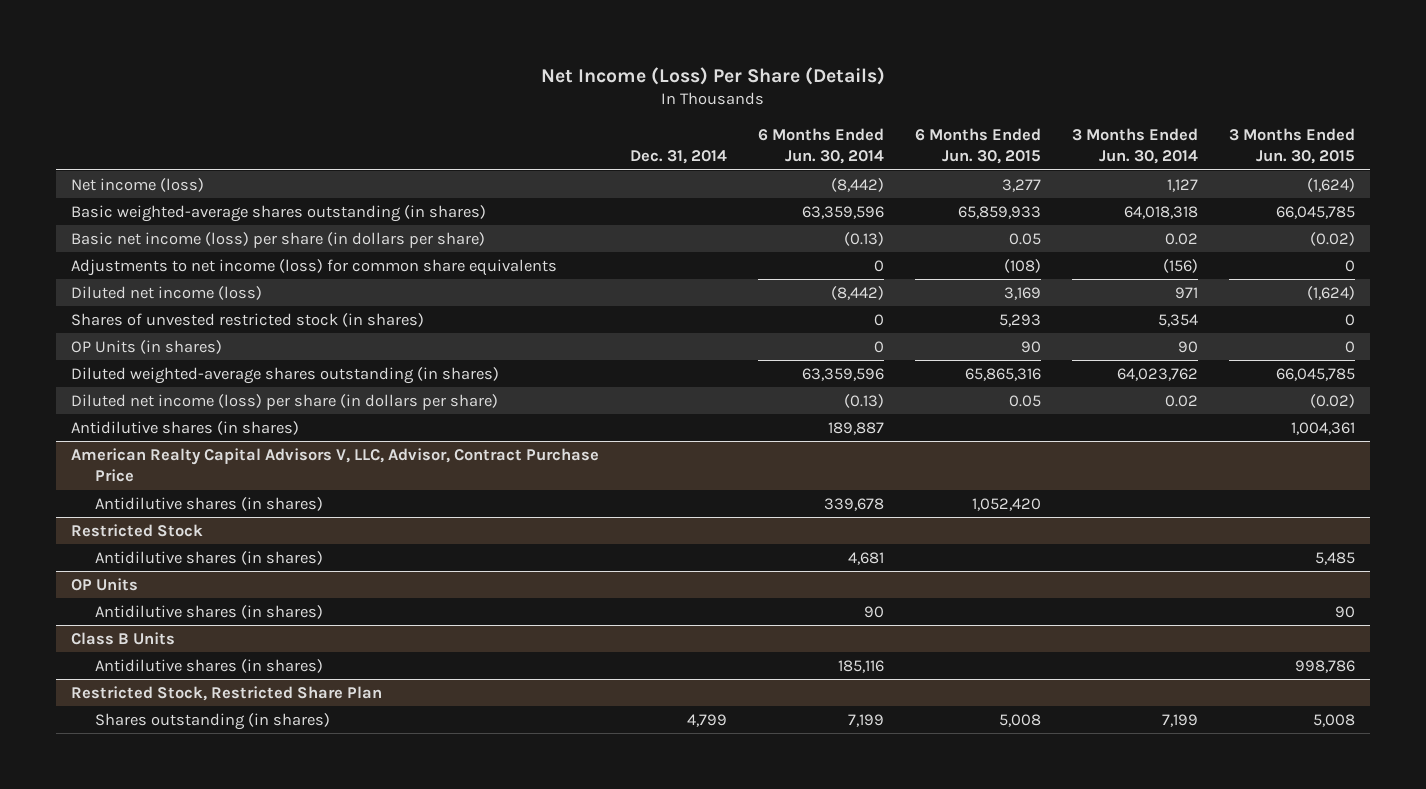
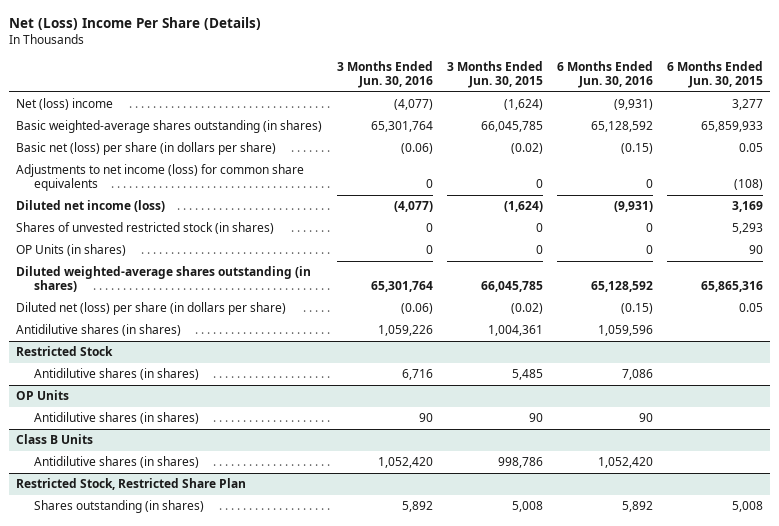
[540,66,885,85] Net Income (Loss) Per Share (Details) -> [9,16,262,30] Net (Loss) Income Per Share (Details)
[630,150,728,165] Dec. 31, 2014 -> none
[757,127,884,165] 6 Months Ended Jun. 30, 2014 -> none
[1071,127,1198,165] 3 Months Ended Jun. 30, 2014 -> none
none -> [336,60,433,89] 3 Months Ended Jun. 30, 2016
none -> [556,60,653,89] 6 Months Ended Jun. 30, 2016
[71,178,205,193] Net income (loss) -> [16,98,114,111] Net (loss) income
[71,232,486,249] Basic net income (loss) per share (in dollars per share) -> [16,142,277,156] Basic net (loss) per share (in dollars per share)
[71,394,499,411] Diluted net income (loss) per share (in dollars per share) -> [16,302,287,316] Diluted net (loss) per share (in dollars per share)
[71,448,600,483] American Realty Capital Advisors V, LLC, Advisor, Contract Purchase Price -> none
[95,497,324,512] Antidilutive shares (in shares) -> none

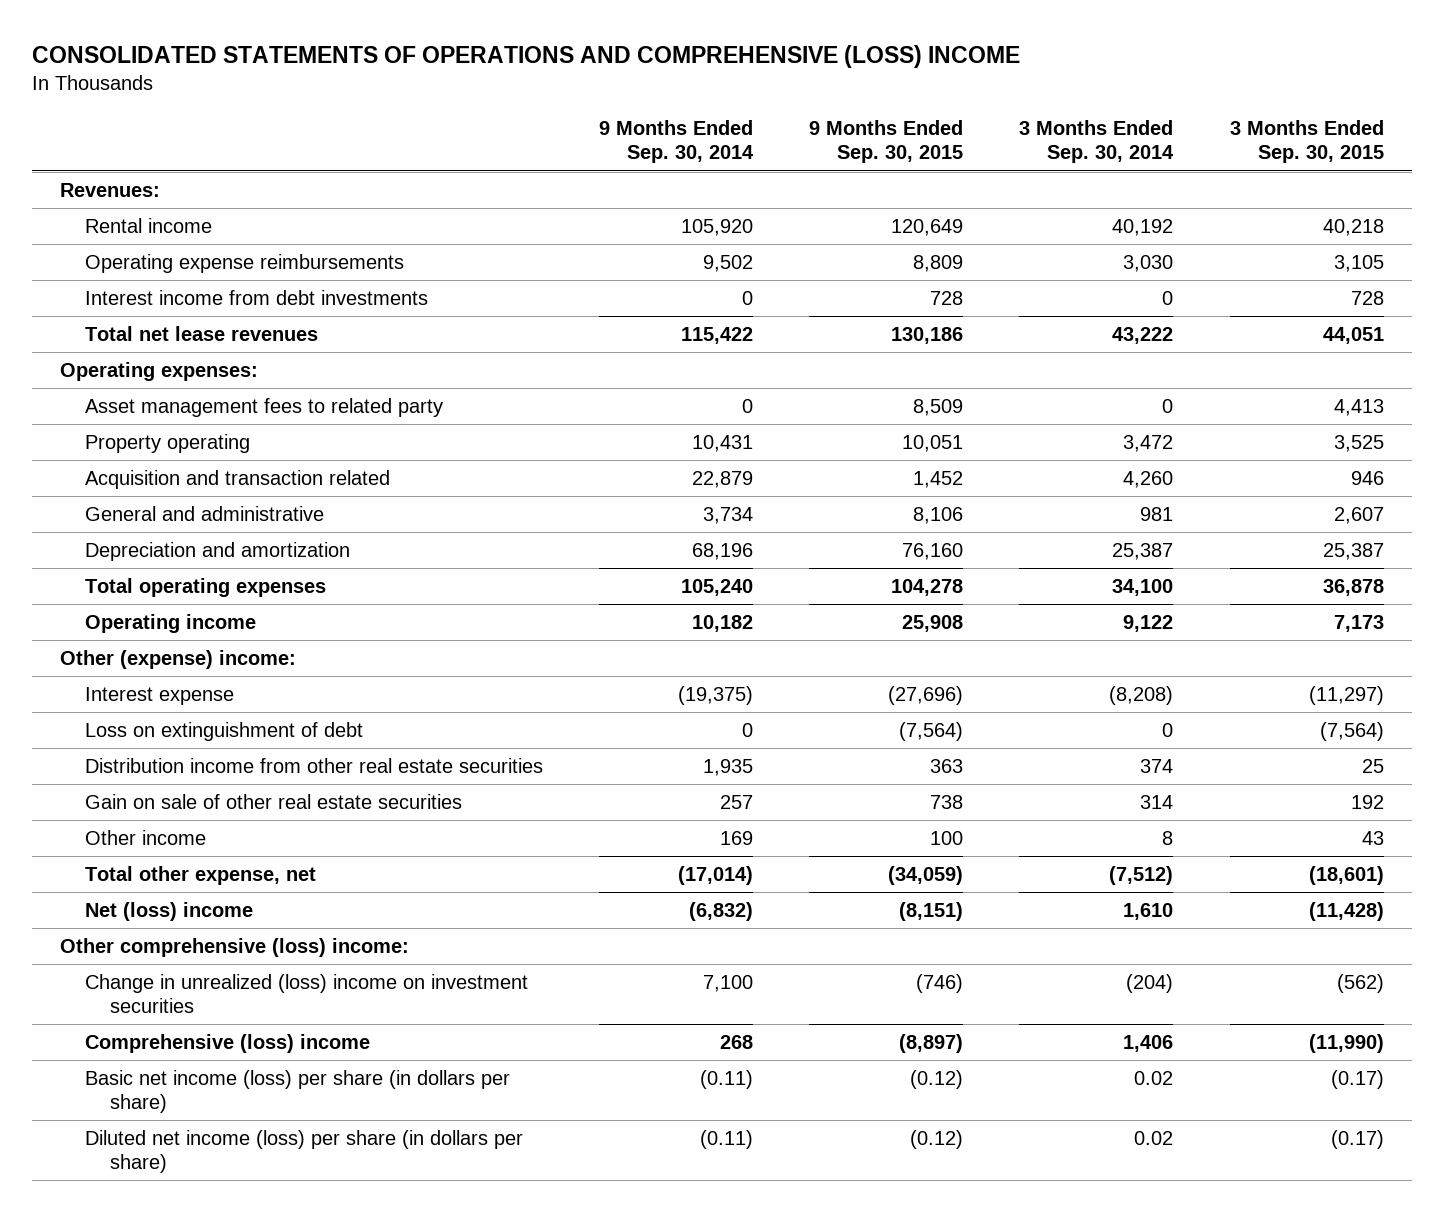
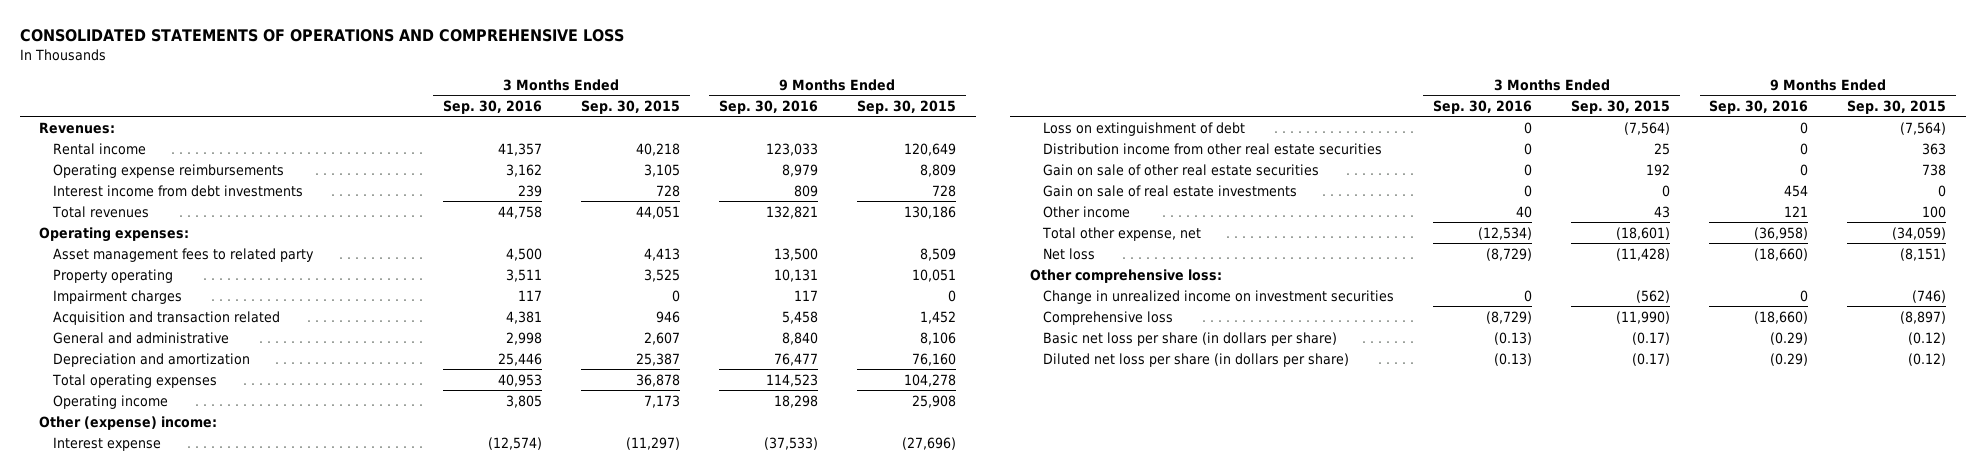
[31,45,1020,69] CONSOLIDATED STATEMENTS OF OPERATIONS AND COMPREHENSIVE (LOSS) INCOME -> [19,29,624,43] CONSOLIDATED STATEMENTS OF OPERATIONS AND COMPREHENSIVE LOSS
[598,120,754,164] 9 Months Ended Sep. 30, 2014 -> none
[1019,120,1175,164] 3 Months Ended Sep. 30, 2014 -> none
none -> [442,99,542,114] Sep. 30, 2016
none -> [718,99,818,114] Sep. 30, 2016
[84,326,318,342] Total net lease revenues -> [51,205,149,218] Total revenues
none -> [52,289,182,304] Impairment charges
none -> [1043,184,1298,197] Gain on sale of real estate investments
[84,902,253,922] Net (loss) income -> [1043,247,1096,260] Net loss
[59,938,409,958] Other comprehensive (loss) income: -> [1029,268,1222,283] Other comprehensive loss:
[84,974,528,1014] Change in unrealized (loss) income on investment securities -> [1043,289,1395,304] Change in unrealized income on investment securities
[84,1034,370,1054] Comprehensive (loss) income -> [1043,310,1174,325] Comprehensive loss
[84,1070,510,1114] Basic net income (loss) per share (in dollars per share) -> [1043,331,1338,346] Basic net loss per share (in dollars per share)
[84,1130,523,1174] Diluted net income (loss) per share (in dollars per share) -> [1043,352,1350,367] Diluted net loss per share (in dollars per share)

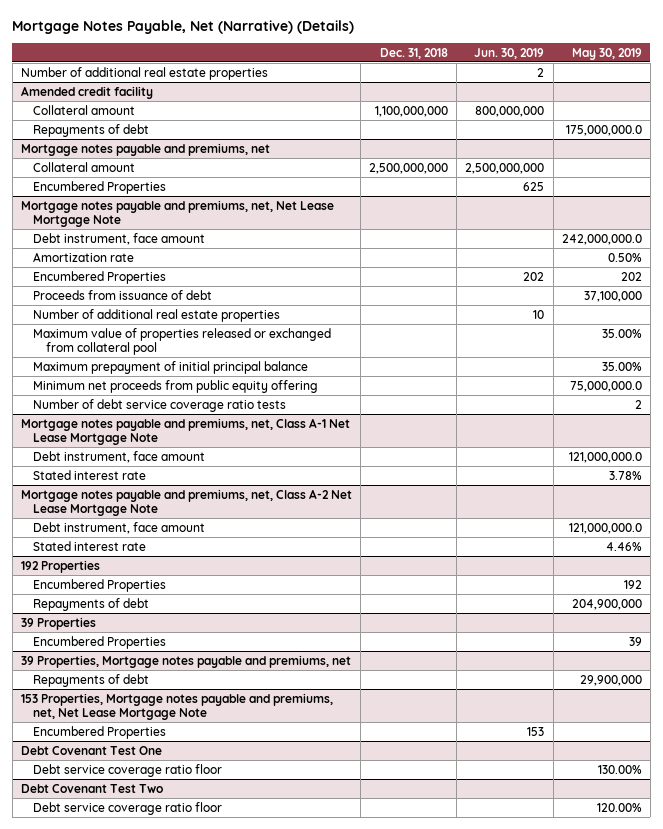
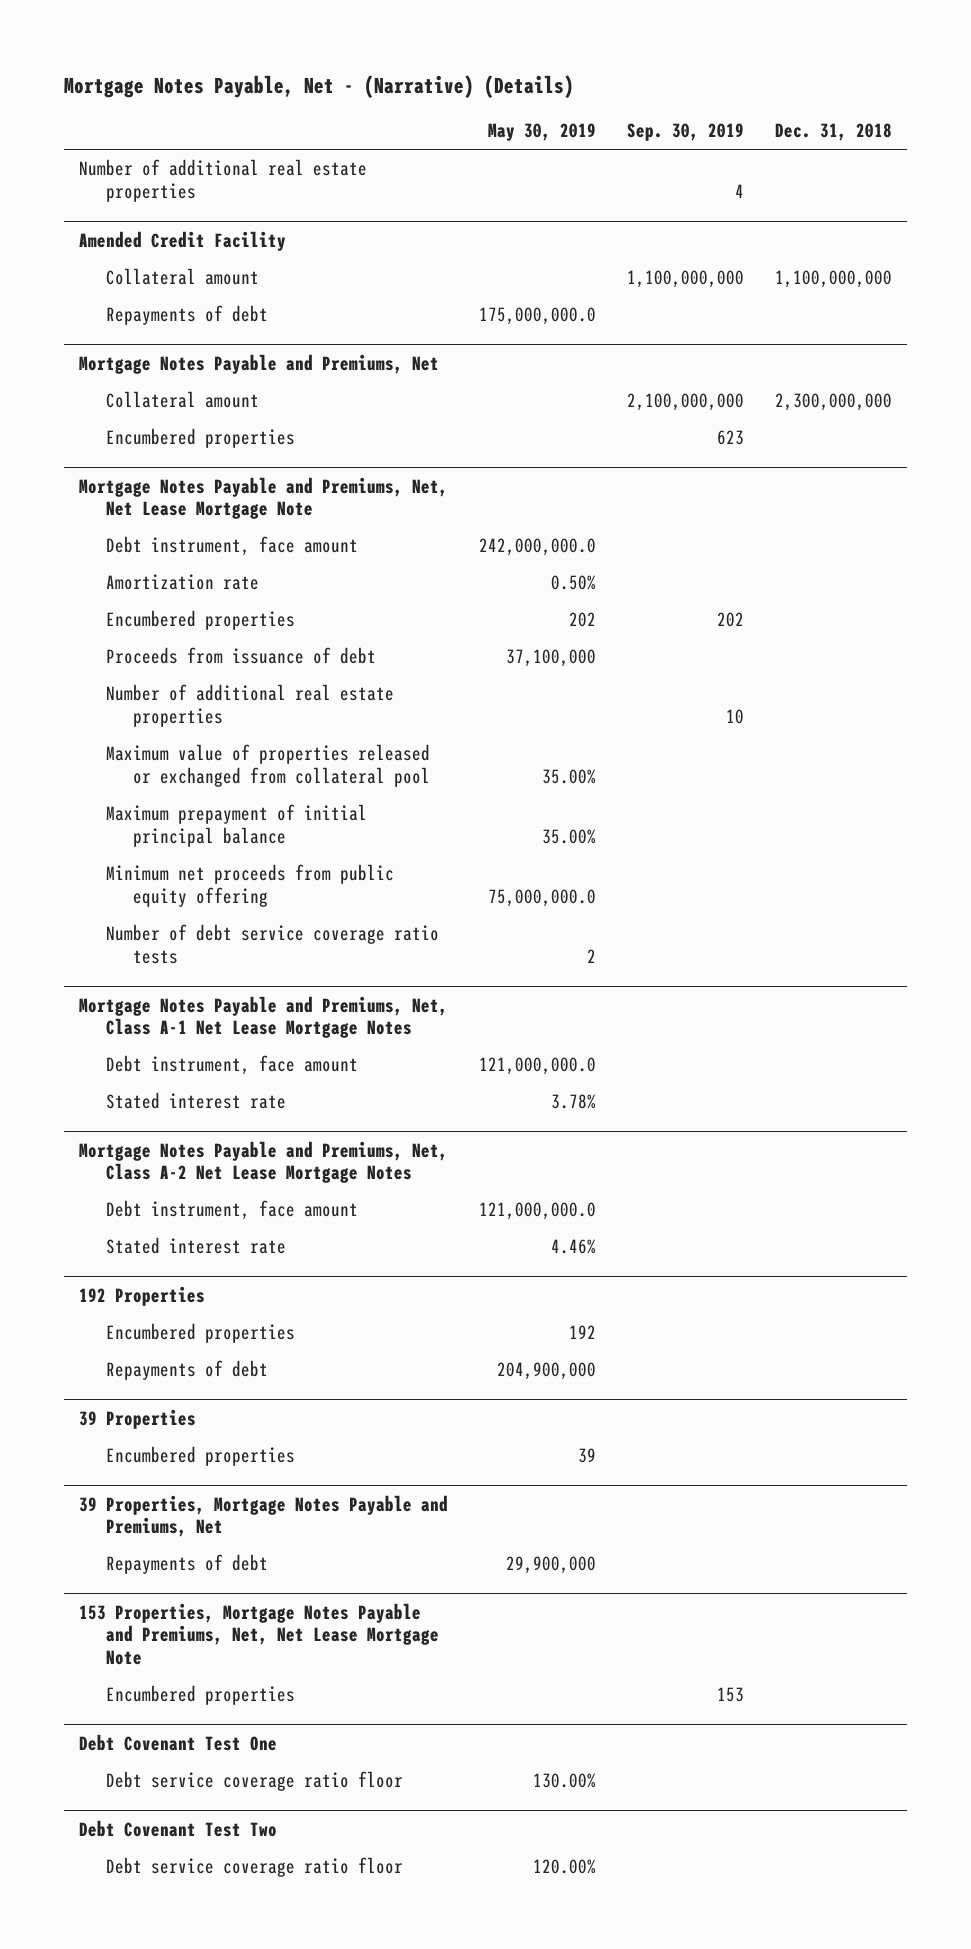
[12,19,355,34] Mortgage Notes Payable, Net (Narrative) (Details) -> [63,75,574,99] Mortgage Notes Payable, Net - (Narrative) (Details)
[474,47,545,59] Jun. 30, 2019 -> none
none -> [626,123,744,142] Sep. 30, 2019
[20,85,153,99] Amended credit facility -> [79,230,287,251] Amended Credit Facility
[20,142,270,156] Mortgage notes payable and premiums, net -> [79,353,440,374] Mortgage Notes Payable and Premiums, Net
[369,162,449,174] 2,500,000,000 -> [774,393,892,412] 2,300,000,000
[33,180,167,194] Encumbered Properties -> [105,428,295,449] Encumbered properties
[20,199,334,228] Mortgage notes payable and premiums, net, Net Lease Mortgage Note -> [79,476,449,520] Mortgage Notes Payable and Premiums, Net, Net Lease Mortgage Note
[33,270,167,284] Encumbered Properties -> [105,610,295,631] Encumbered properties
[20,417,350,446] Mortgage notes payable and premiums, net, Class A-1 Net Lease Mortgage Note -> [79,995,449,1039] Mortgage Notes Payable and Premiums, Net, Class A-1 Net Lease Mortgage Notes
[20,488,352,517] Mortgage notes payable and premiums, net, Class A-2 Net Lease Mortgage Note -> [79,1140,449,1184] Mortgage Notes Payable and Premiums, Net, Class A-2 Net Lease Mortgage Notes
[33,578,167,592] Encumbered Properties -> [105,1323,295,1344] Encumbered properties
[33,635,167,649] Encumbered Properties -> [105,1446,295,1467] Encumbered properties
[20,654,351,668] 39 Properties, Mortgage notes payable and premiums, net -> [79,1494,449,1538] 39 Properties, Mortgage Notes Payable and Premiums, Net
[20,692,333,721] 153 Properties, Mortgage notes payable and premiums, net, Net Lease Mortgage Note -> [79,1602,439,1665] 153 Properties, Mortgage Notes Payable and Premiums, Net, Net Lease Mortgage Note
[33,725,167,739] Encumbered Properties -> [105,1685,295,1706] Encumbered properties

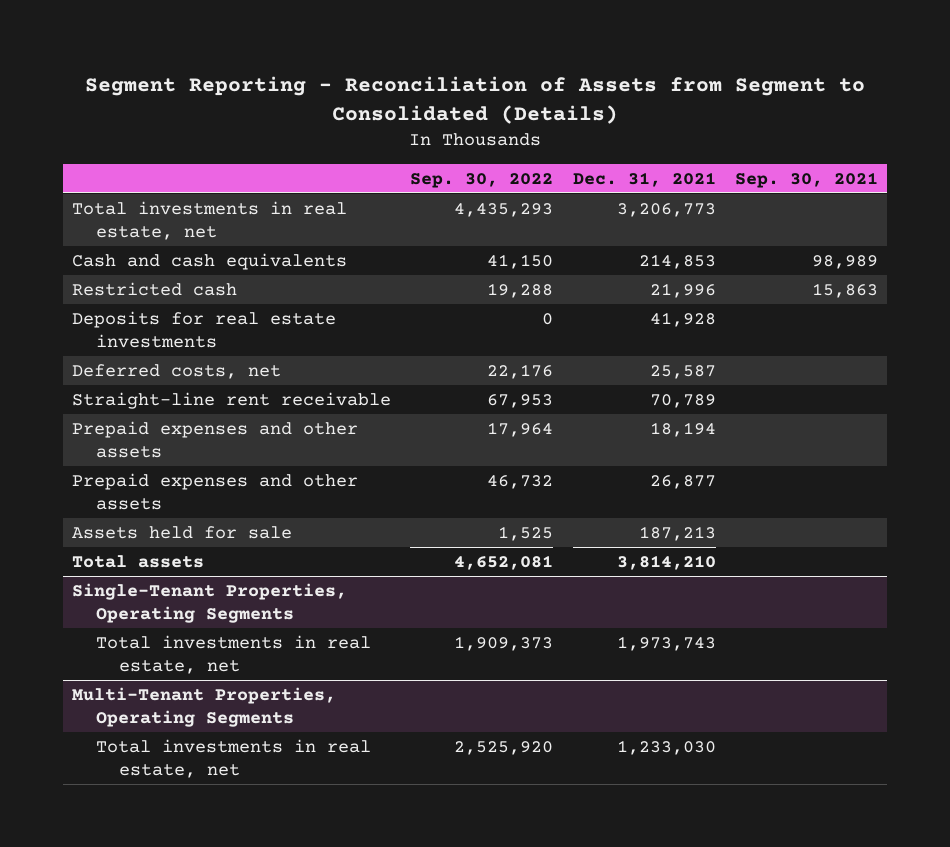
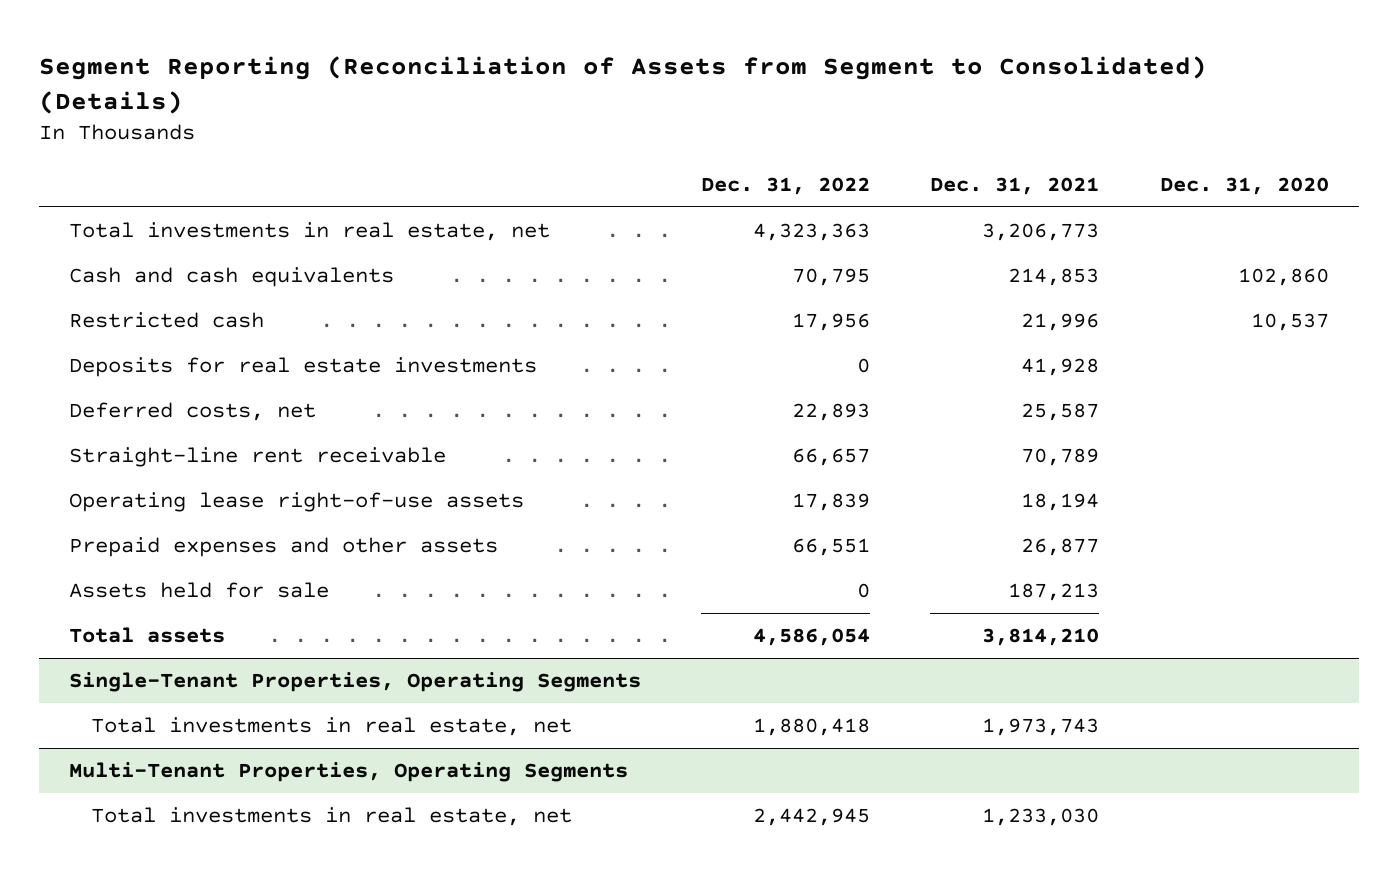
[84,76,865,125] Segment Reporting - Reconciliation of Assets from Segment to Consolidated (Details) -> [38,55,1207,114] Segment Reporting (Reconciliation of Assets from Segment to Consolidated) (Details)
[410,172,554,188] Sep. 30, 2022 -> none
[734,171,878,188] Sep. 30, 2021 -> none
none -> [701,176,871,195] Dec. 31, 2022
none -> [1159,176,1329,195] Dec. 31, 2020
[72,420,359,459] Prepaid expenses and other assets -> [68,492,524,513] Operating lease right-of-use assets

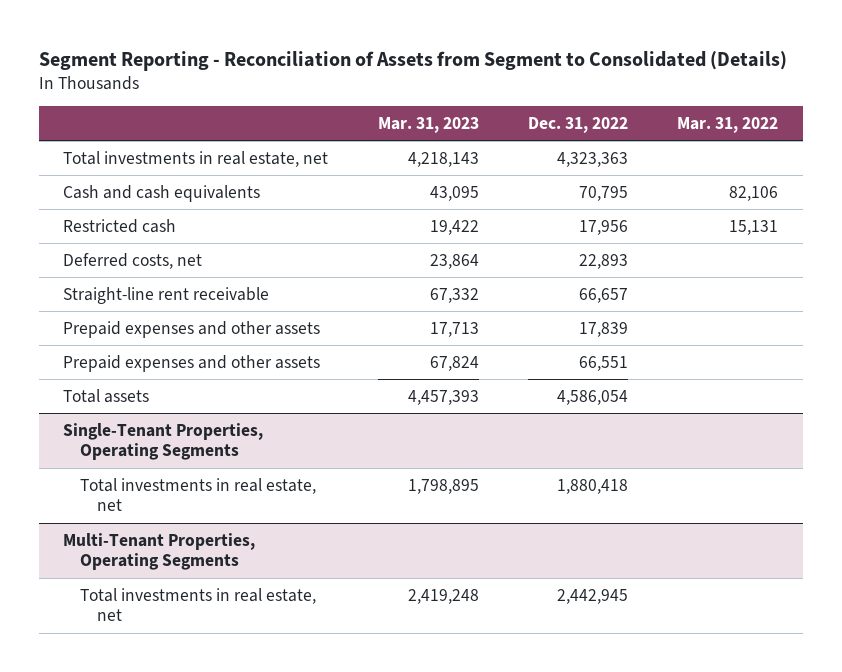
[38,55,1207,114] Segment Reporting (Reconciliation of Assets from Segment to Consolidated) (Details) -> [38,50,787,71] Segment Reporting - Reconciliation of Assets from Segment to Consolidated (Details)
[930,176,1100,195] Dec. 31, 2021 -> none
[1159,176,1329,195] Dec. 31, 2020 -> none
none -> [377,117,479,134] Mar. 31, 2023
none -> [677,117,779,134] Mar. 31, 2022
[68,357,537,378] Deposits for real estate investments -> none
[68,492,524,513] Operating lease right-of-use assets -> [63,320,321,338] Prepaid expenses and other assets
[68,582,329,599] Assets held for sale -> none

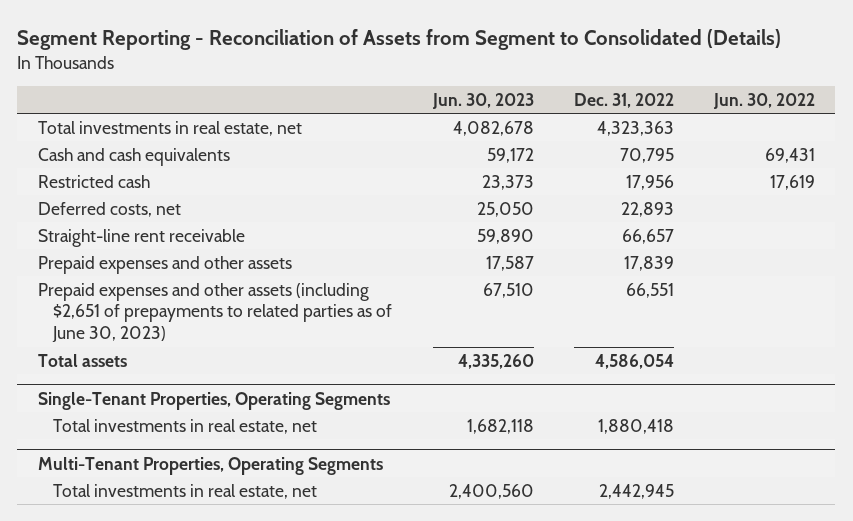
[377,117,479,134] Mar. 31, 2023 -> none
[677,117,779,134] Mar. 31, 2022 -> none
none -> [431,93,534,110] Jun. 30, 2023
none -> [712,93,815,110] Jun. 30, 2022
[63,354,321,372] Prepaid expenses and other assets -> [37,282,393,343] Prepaid expenses and other assets (including $2,651 of prepayments to related parties as of June 30, 2023)

